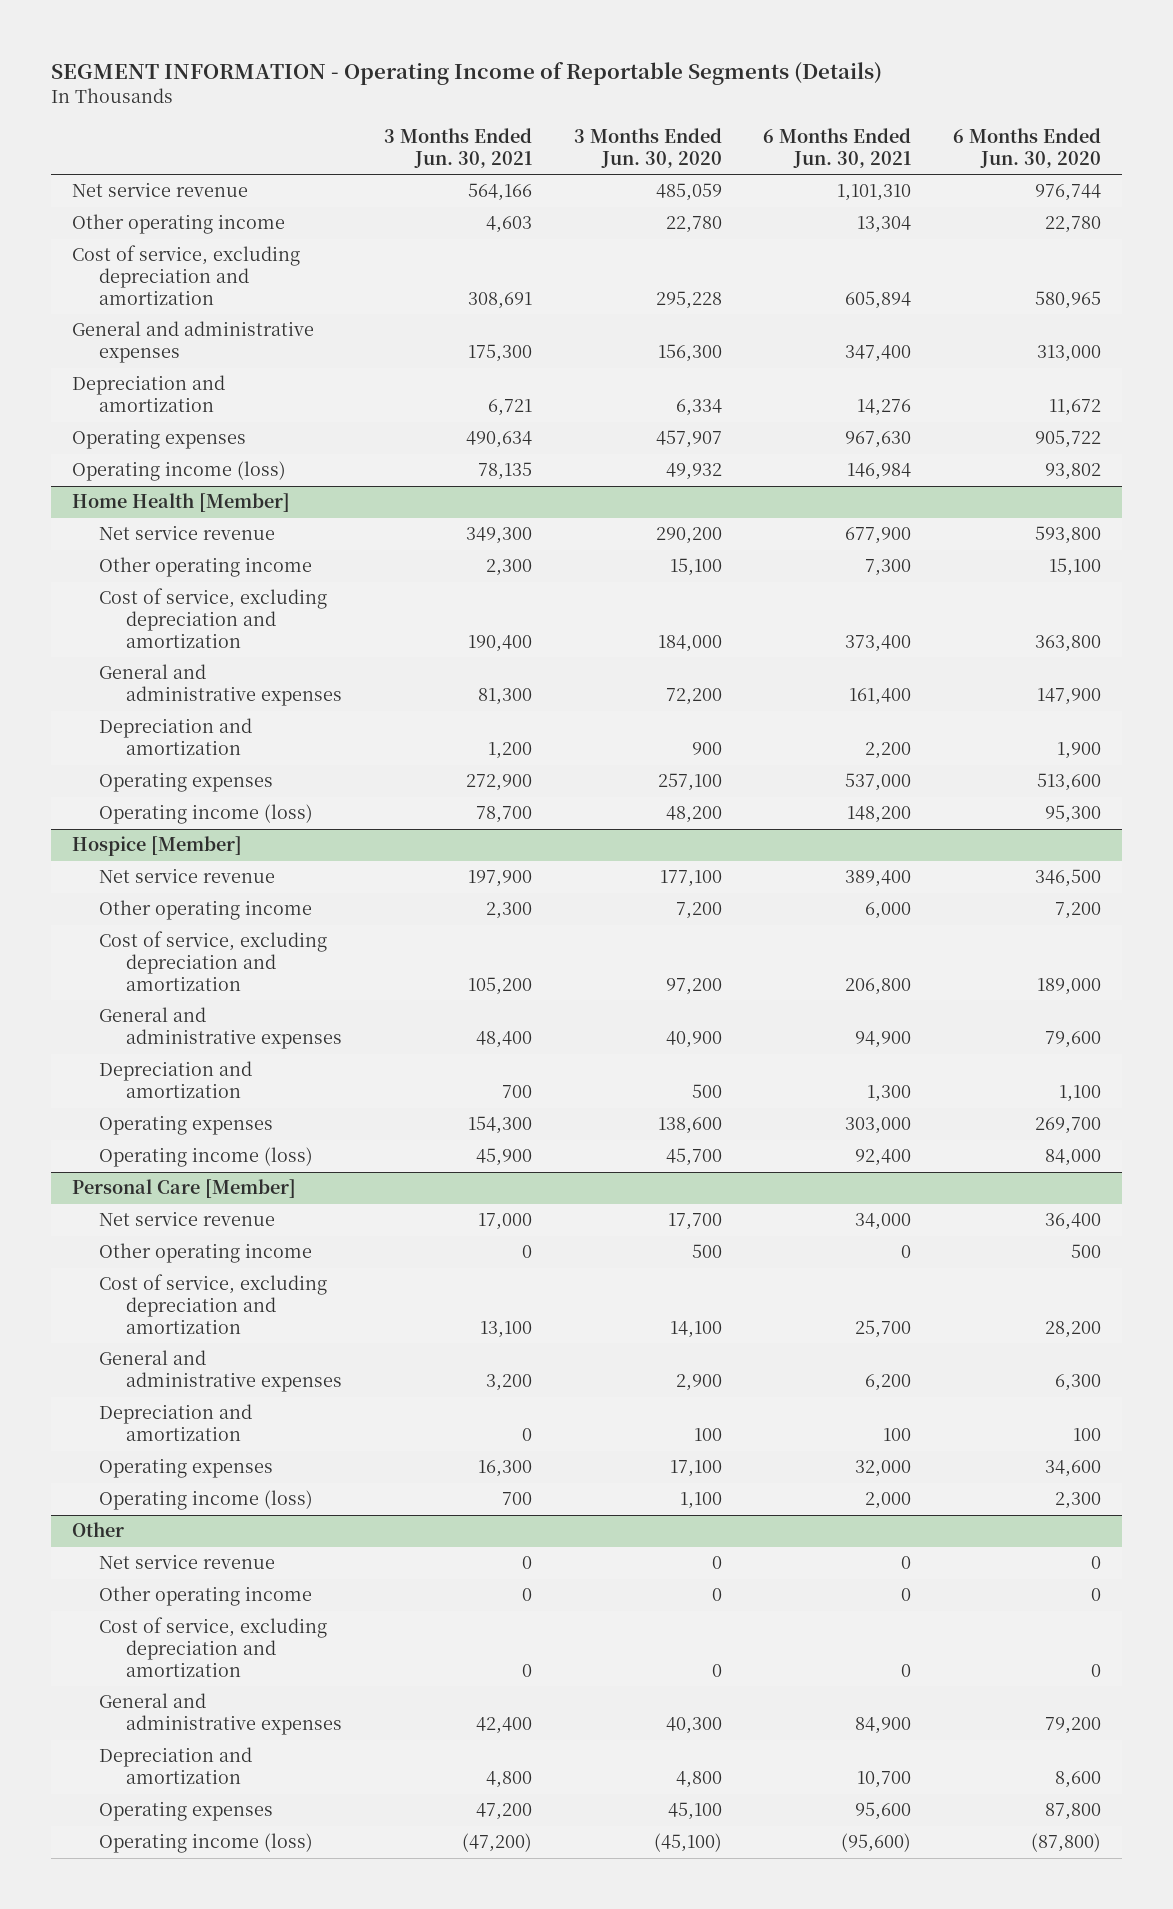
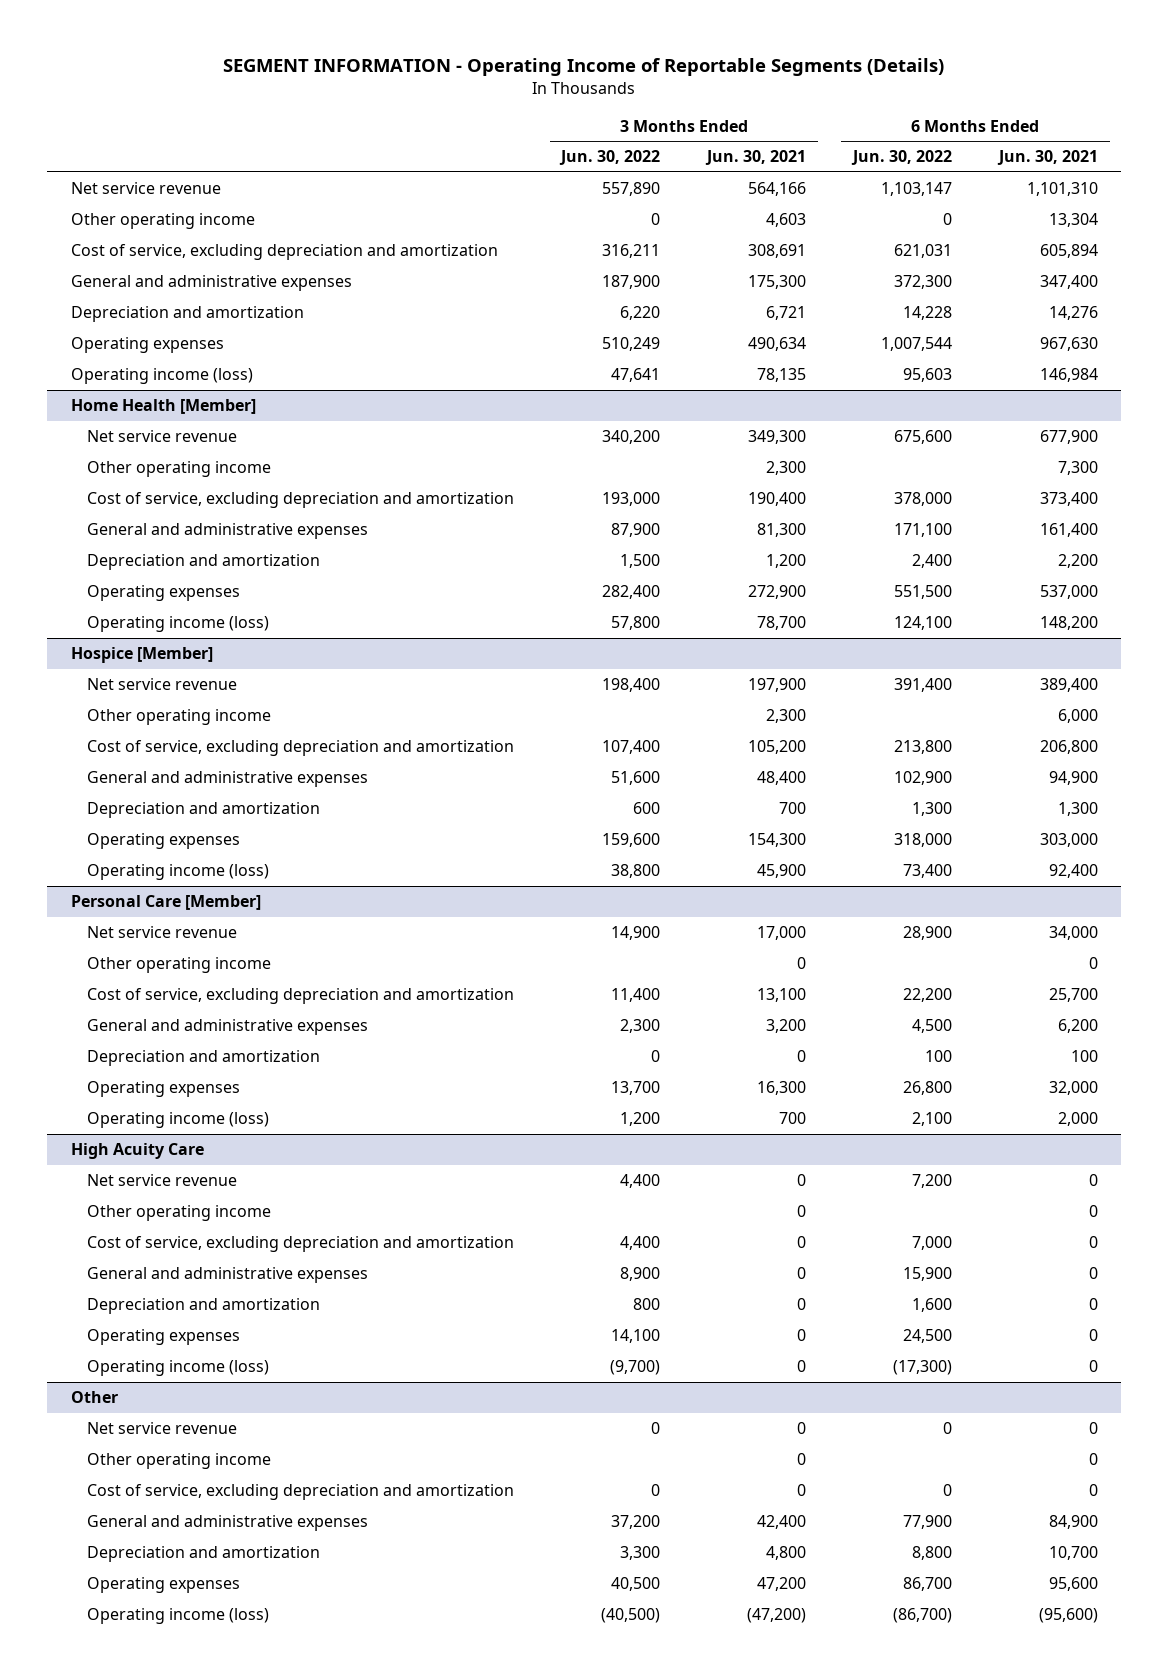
[573,128,722,169] 3 Months Ended Jun. 30, 2020 -> none
[952,128,1101,169] 6 Months Ended Jun. 30, 2020 -> none
none -> [559,150,661,166] Jun. 30, 2022
none -> [850,150,952,166] Jun. 30, 2022
none -> [70,1143,204,1160] High Acuity Care
none -> [87,1174,238,1187] Net service revenue
none -> [87,1205,272,1222] Other operating income
none -> [87,1236,515,1253] Cost of service, excluding depreciation and amortization
none -> [87,1267,369,1284] General and administrative expenses
none -> [87,1298,321,1315] Depreciation and amortization
none -> [87,1329,241,1346] Operating expenses
none -> [87,1360,270,1377] Operating income (loss)

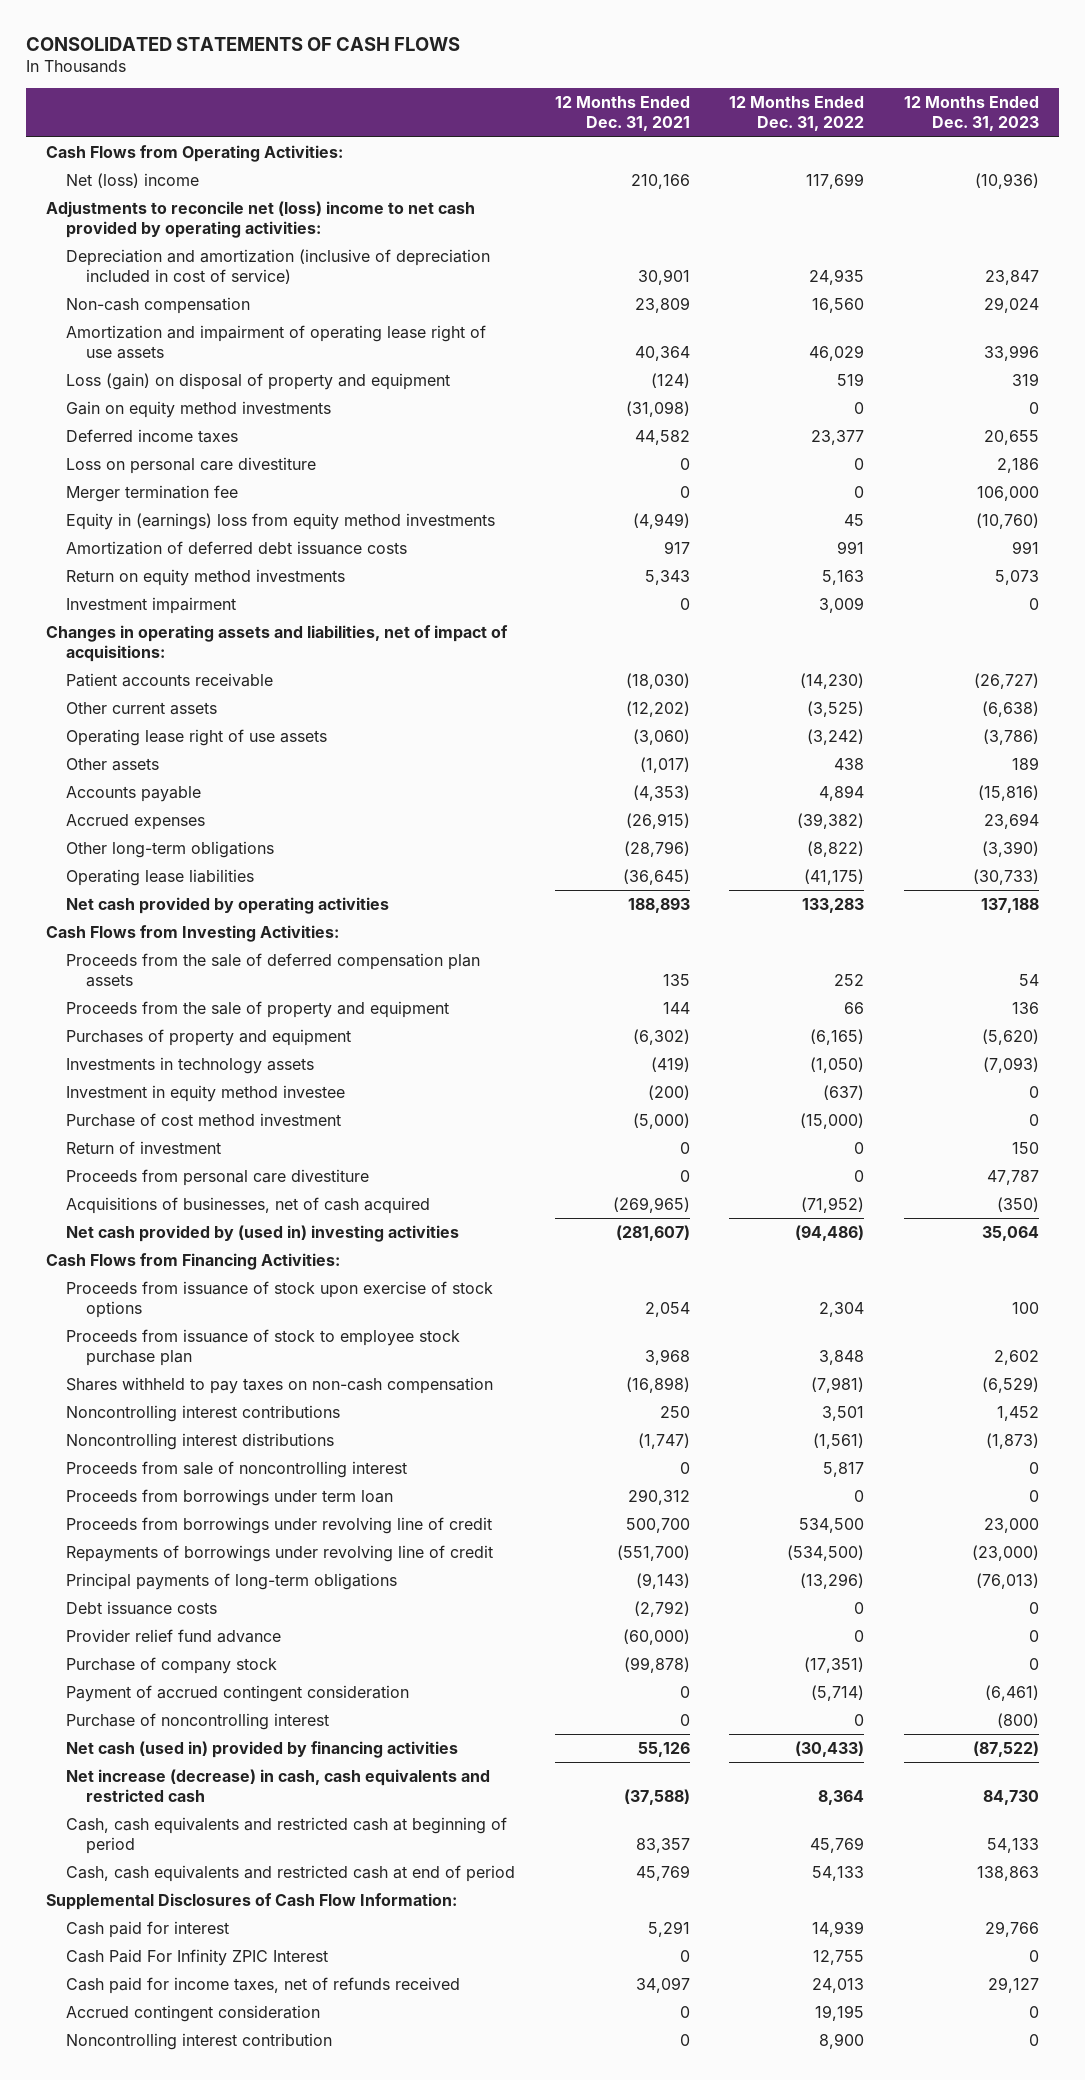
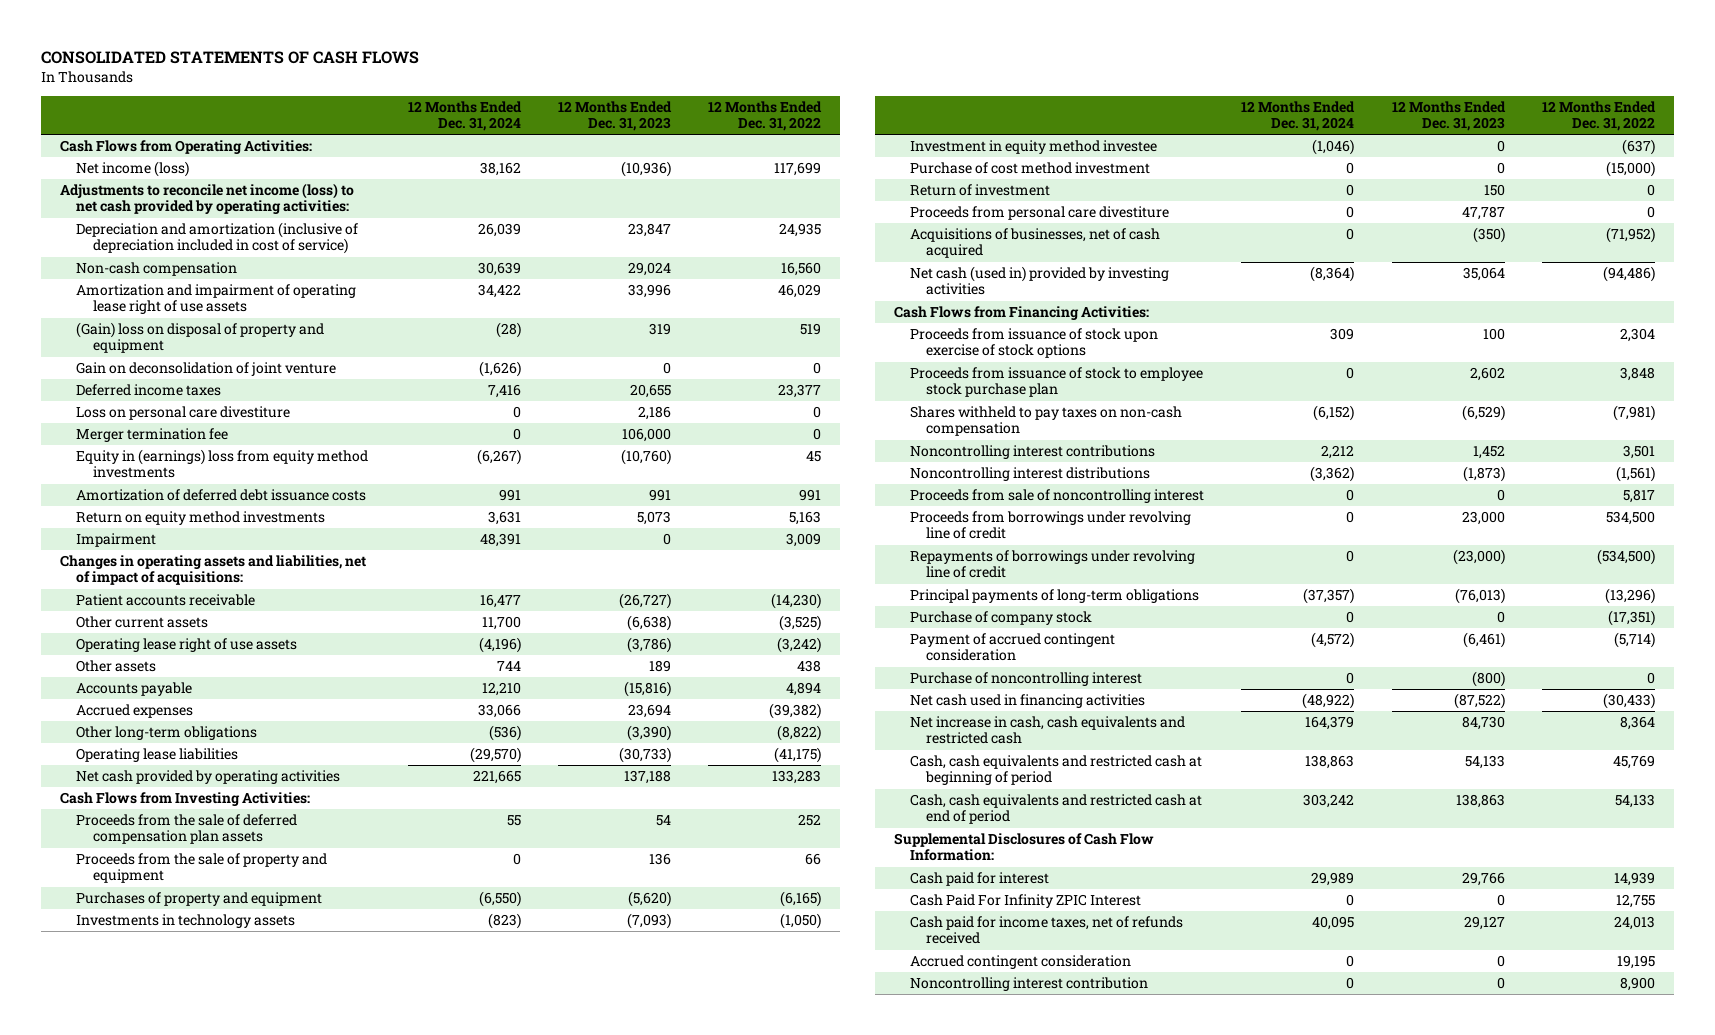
[554,96,690,132] 12 Months Ended Dec. 31, 2021 -> none
none -> [407,100,522,132] 12 Months Ended Dec. 31, 2024
[65,172,199,188] Net (loss) income -> [76,161,190,178] Net income (loss)
[45,200,475,239] Adjustments to reconcile net (loss) income to net cash provided by operating activities: -> [60,183,355,215] Adjustments to reconcile net income (loss) to net cash provided by operating activities:
[65,400,331,418] Gain on equity method investments -> none
[65,372,450,390] Loss (gain) on disposal of property and equipment -> [76,322,325,354] (Gain) loss on disposal of property and equipment
none -> [76,362,337,377] Gain on deconsolidation of joint venture
[65,596,236,614] Investment impairment -> [76,533,157,548] Impairment
[65,1224,459,1242] Net cash provided by (used in) investing activities -> [909,266,1169,296] Net cash (used in) provided by investing activities
[65,1488,393,1506] Proceeds from borrowings under term loan -> none
[65,1600,217,1615] Debt issuance costs -> none
[65,1628,281,1643] Provider relief fund advance -> none
[65,1740,458,1758] Net cash (used in) provided by financing activities -> [909,694,1145,709] Net cash used in financing activities
[65,1768,490,1803] Net increase (decrease) in cash, cash equivalents and restricted cash -> [909,716,1185,745] Net increase in cash, cash equivalents and restricted cash

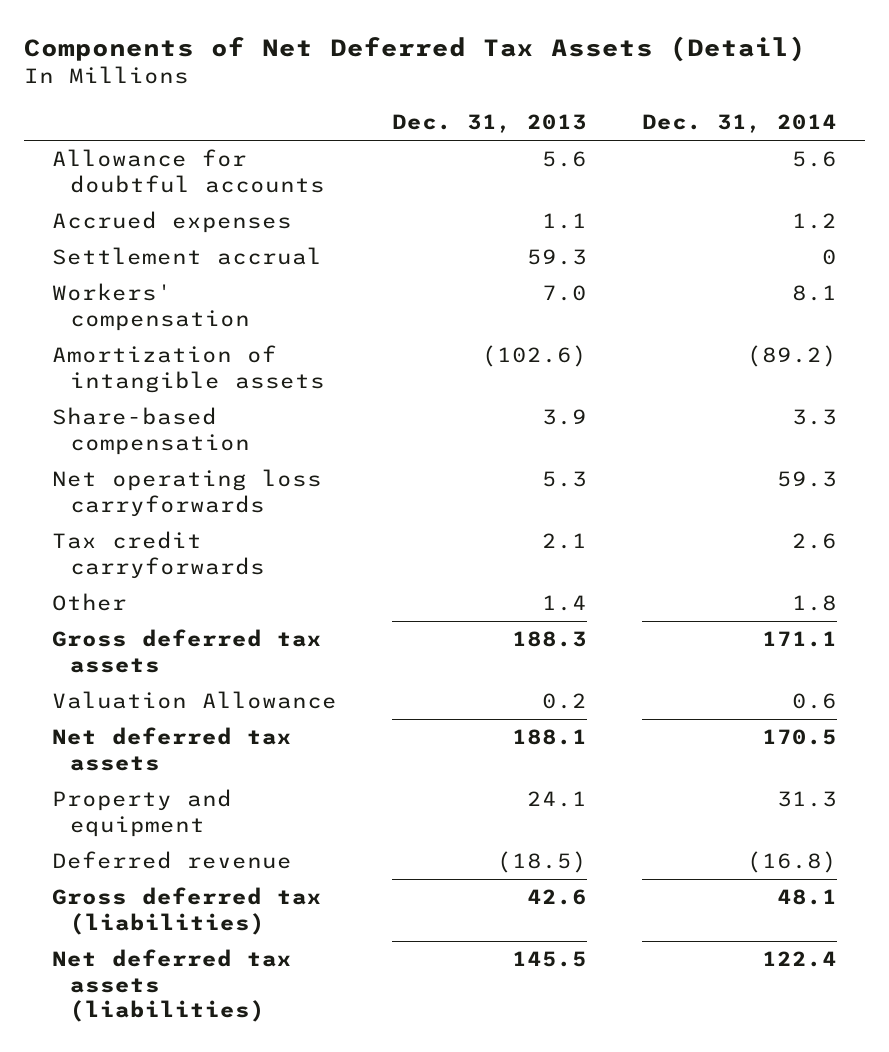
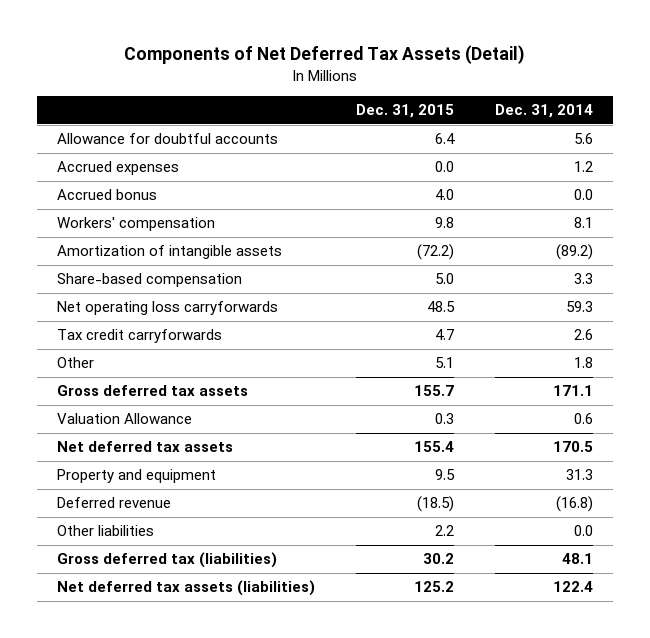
[391,114,587,134] Dec. 31, 2013 -> none
none -> [356,104,455,119] Dec. 31, 2015
[51,247,322,266] Settlement accrual -> none
none -> [57,189,158,201] Accrued bonus
none -> [57,525,155,537] Other liabilities

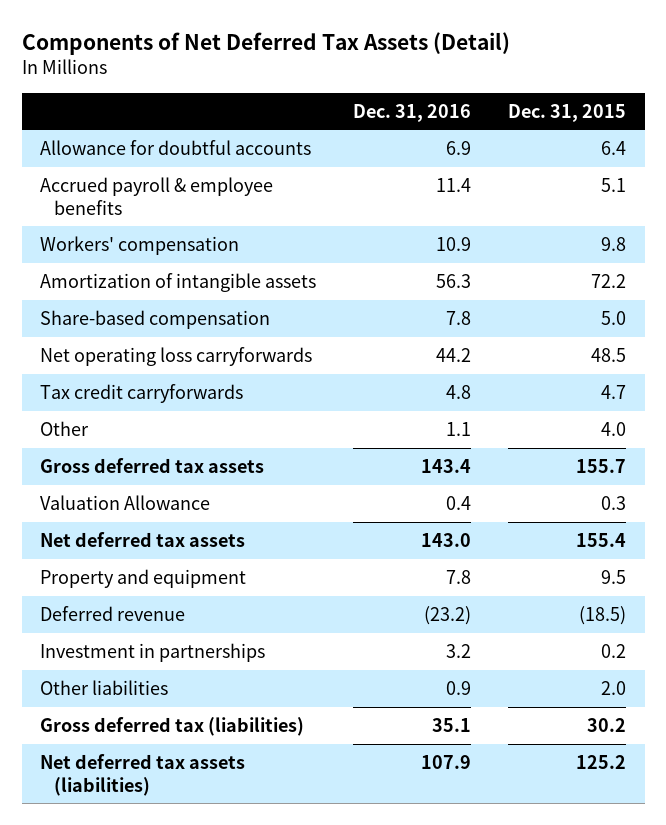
[494,104,593,119] Dec. 31, 2014 -> none
none -> [353,103,472,122] Dec. 31, 2016
[57,161,180,176] Accrued expenses -> none
[57,189,158,201] Accrued bonus -> none
none -> [40,176,274,215] Accrued payroll & employee benefits
[417,244,455,261] (72.2) -> [591,273,627,288] 72.2
[435,357,455,369] 5.1 -> [601,421,627,436] 4.0
none -> [40,642,266,662] Investment in partnerships
[435,525,455,537] 2.2 -> [601,680,627,695] 2.0

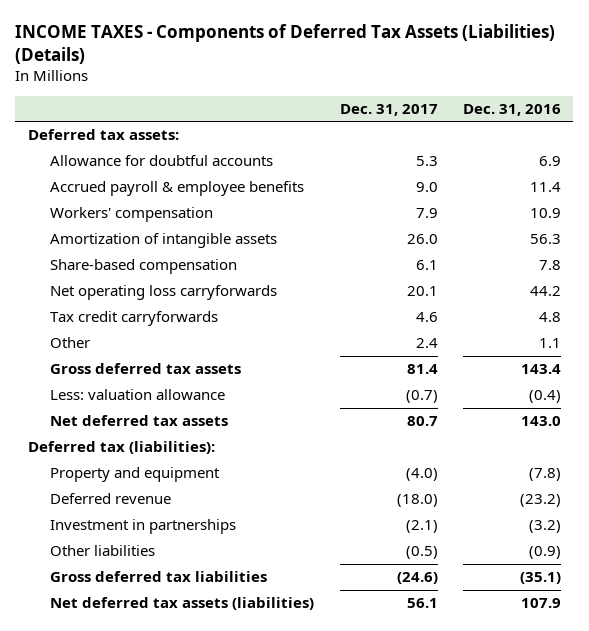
[21,31,510,55] Components of Net Deferred Tax Assets (Detail) -> [15,24,556,65] INCOME TAXES - Components of Deferred Tax Assets (Liabilities) (Details)
[508,103,627,122] Dec. 31, 2015 -> none
none -> [339,103,438,116] Dec. 31, 2017
none -> [27,129,179,141] Deferred tax assets:
[40,494,211,510] Valuation Allowance -> [50,389,226,401] Less: valuation allowance
[446,495,472,510] 0.4 -> [528,390,561,404] (0.4)
none -> [27,441,215,455] Deferred tax (liabilities):
[446,569,472,584] 7.8 -> [528,468,561,482] (7.8)
[446,643,472,658] 3.2 -> [528,520,561,534] (3.2)
[446,680,472,695] 0.9 -> [528,546,561,560] (0.9)
[40,716,305,736] Gross deferred tax (liabilities) -> [50,571,268,583] Gross deferred tax liabilities
[432,717,472,732] 35.1 -> [519,572,561,585] (35.1)

